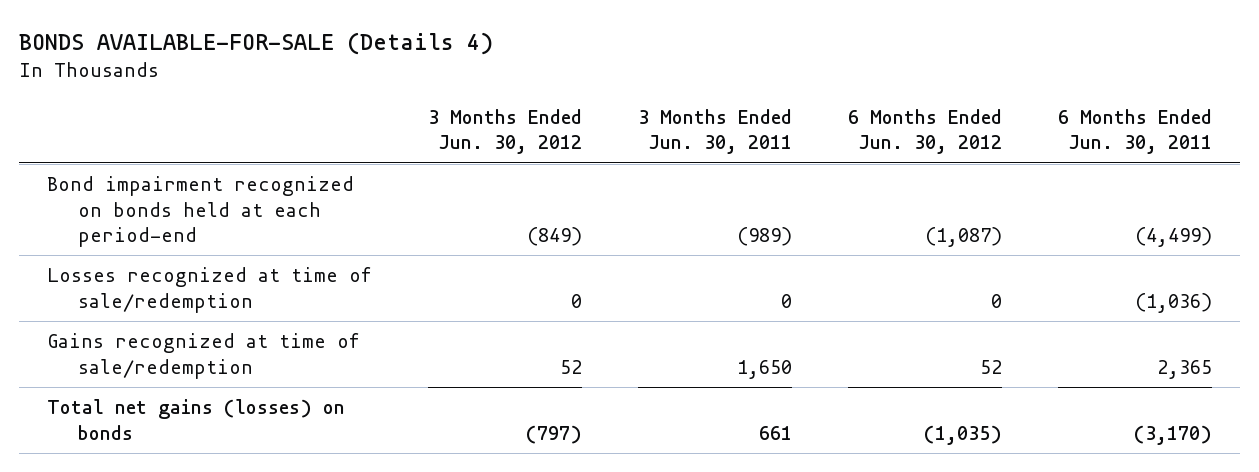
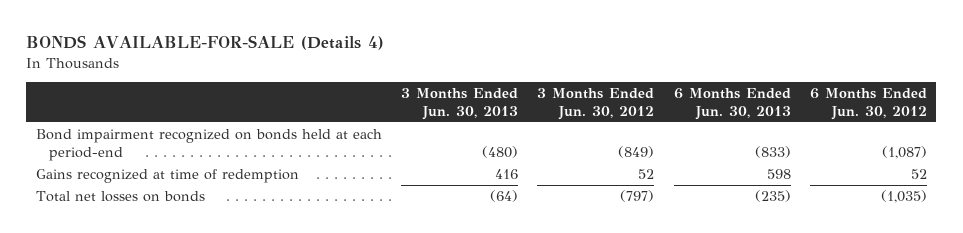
[637,108,792,155] 3 Months Ended Jun. 30, 2011 -> none
[1057,108,1212,155] 6 Months Ended Jun. 30, 2011 -> none
none -> [401,87,519,120] 3 Months Ended Jun. 30, 2013
none -> [673,87,791,120] 6 Months Ended Jun. 30, 2013
[46,267,372,313] Losses recognized at time of sale/redemption -> none
[46,333,360,379] Gains recognized at time of sale/redemption -> [35,168,299,183] Gains recognized at time of redemption
[46,399,345,440] Total net gains (losses) on bonds -> [35,190,205,202] Total net losses on bonds

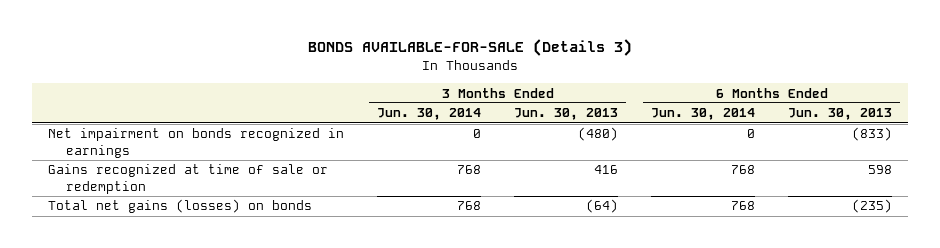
[26,35,385,51] BONDS AVAILABLE-FOR-SALE (Details 4) -> [308,39,633,57] BONDS AVAILABLE-FOR-SALE (Details 3)
[537,87,655,120] 3 Months Ended Jun. 30, 2012 -> none
[809,87,927,120] 6 Months Ended Jun. 30, 2012 -> none
none -> [377,108,482,121] Jun. 30, 2014
none -> [651,108,756,121] Jun. 30, 2014
[35,128,382,161] Bond impairment recognized on bonds held at each period-end -> [48,128,345,158] Net impairment on bonds recognized in earnings
[35,168,299,183] Gains recognized at time of redemption -> [48,164,329,194] Gains recognized at time of sale or redemption
[35,190,205,202] Total net losses on bonds -> [48,199,313,214] Total net gains (losses) on bonds

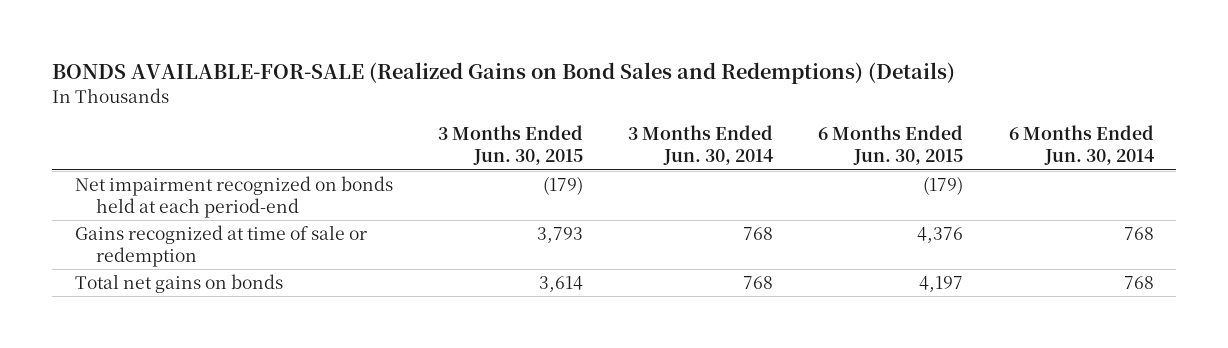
[308,39,633,57] BONDS AVAILABLE-FOR-SALE (Details 3) -> [51,62,955,85] BONDS AVAILABLE-FOR-SALE (Realized Gains on Bond Sales and Redemptions) (Details)
[514,108,619,121] Jun. 30, 2013 -> none
[788,108,893,121] Jun. 30, 2013 -> none
none -> [437,125,583,166] 3 Months Ended Jun. 30, 2015
none -> [818,125,964,166] 6 Months Ended Jun. 30, 2015
[48,128,345,158] Net impairment on bonds recognized in earnings -> none
none -> [74,175,393,219] Net impairment recognized on bonds held at each period-end
[48,199,313,214] Total net gains (losses) on bonds -> [74,273,283,293] Total net gains on bonds

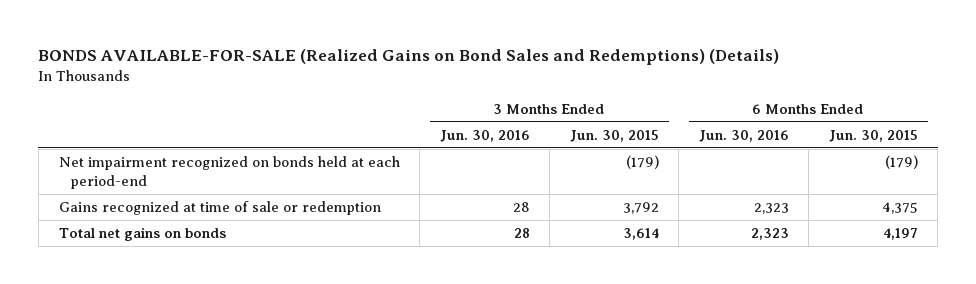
[628,125,774,166] 3 Months Ended Jun. 30, 2014 -> none
[1008,125,1154,166] 6 Months Ended Jun. 30, 2014 -> none
none -> [439,130,530,143] Jun. 30, 2016
none -> [698,130,789,143] Jun. 30, 2016
[536,226,583,243] 3,793 -> [622,202,659,215] 3,792
[917,226,964,243] 4,376 -> [881,202,918,215] 4,375

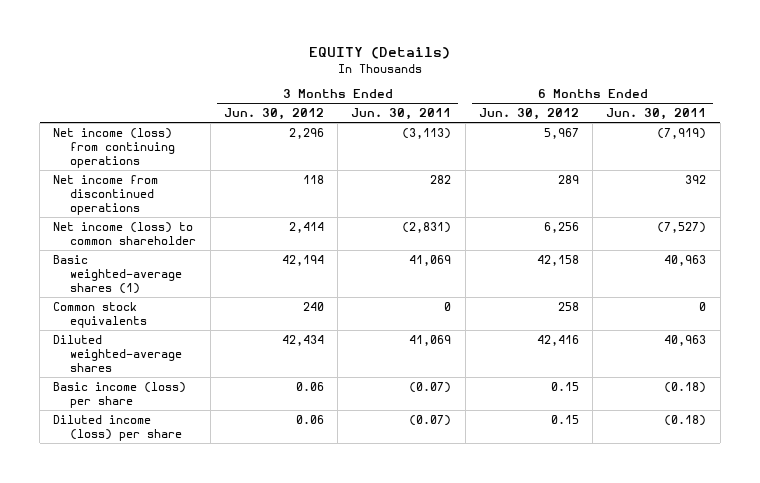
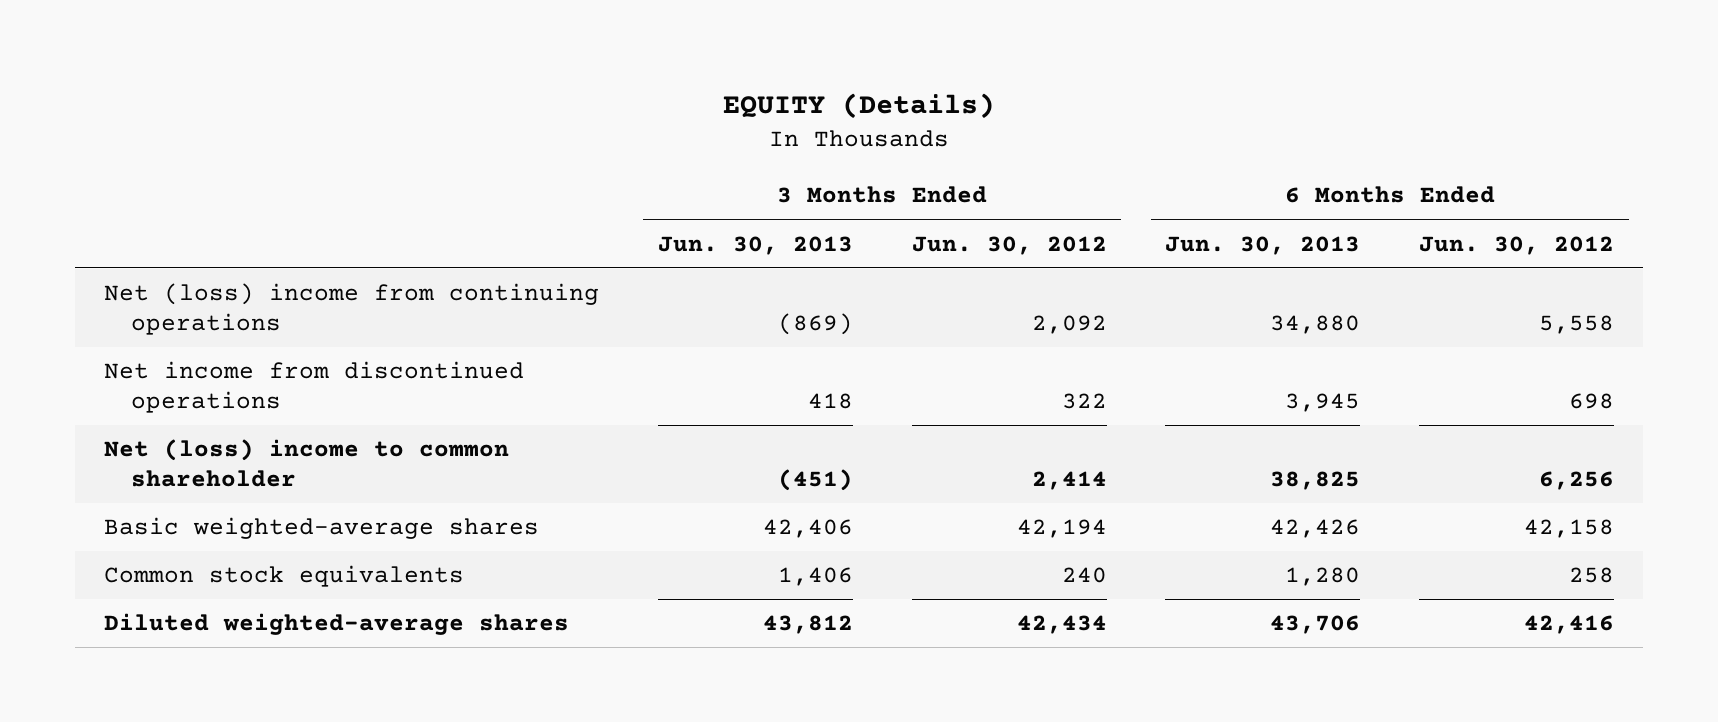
[351,108,452,121] Jun. 30, 2011 -> none
[606,108,707,121] Jun. 30, 2011 -> none
none -> [657,235,853,255] Jun. 30, 2013
none -> [1165,235,1361,255] Jun. 30, 2013
[53,127,176,169] Net income (loss) from continuing operations -> [104,283,600,335] Net (loss) income from continuing operations
[288,127,324,139] 2,296 -> [1031,314,1107,334] 2,092
[543,127,579,139] 5,967 -> [1539,314,1615,334] 5,558
[302,174,324,184] 118 -> [1061,392,1107,409] 322
[557,174,579,184] 289 -> [1569,392,1615,409] 698
[53,221,197,246] Net income (loss) to common shareholder -> [104,439,510,487] Net (loss) income to common shareholder
[53,254,183,295] Basic weighted-average shares (1) -> [104,517,540,540] Basic weighted-average shares
[53,381,187,409] Basic income (loss) per share -> none
[53,414,183,442] Diluted income (loss) per share -> none

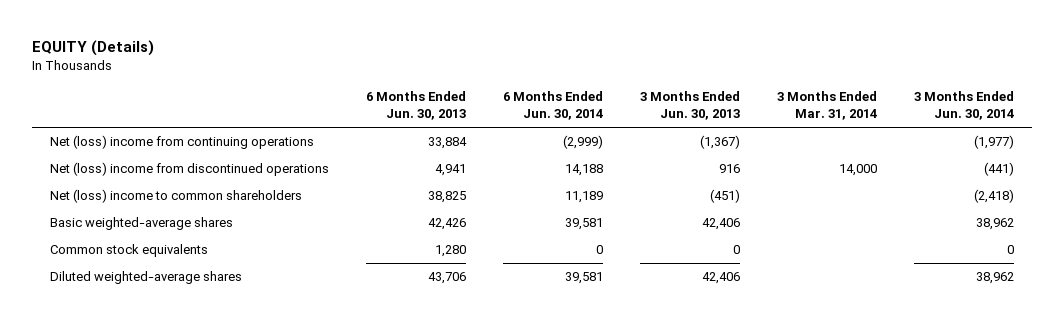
[911,235,1107,255] Jun. 30, 2012 -> none
[1419,235,1615,255] Jun. 30, 2012 -> none
none -> [503,91,604,121] 6 Months Ended Jun. 30, 2014
none -> [776,91,877,121] 3 Months Ended Mar. 31, 2014
none -> [913,91,1014,121] 3 Months Ended Jun. 30, 2014
[777,312,853,335] (869) -> [699,135,740,150] (1,367)
[1270,314,1361,334] 34,880 -> [428,137,468,150] 33,884
[104,361,525,413] Net income from discontinued operations -> [50,162,330,177] Net (loss) income from discontinued operations
[807,392,853,409] 418 -> [718,164,740,174] 916
[1285,392,1361,412] 3,945 -> [435,164,467,177] 4,941
[104,439,510,487] Net (loss) income to common shareholder -> [50,189,303,204] Net (loss) income to common shareholders
[777,567,853,587] 1,406 -> [732,245,740,255] 0
[762,615,853,635] 43,812 -> [701,272,740,285] 42,406

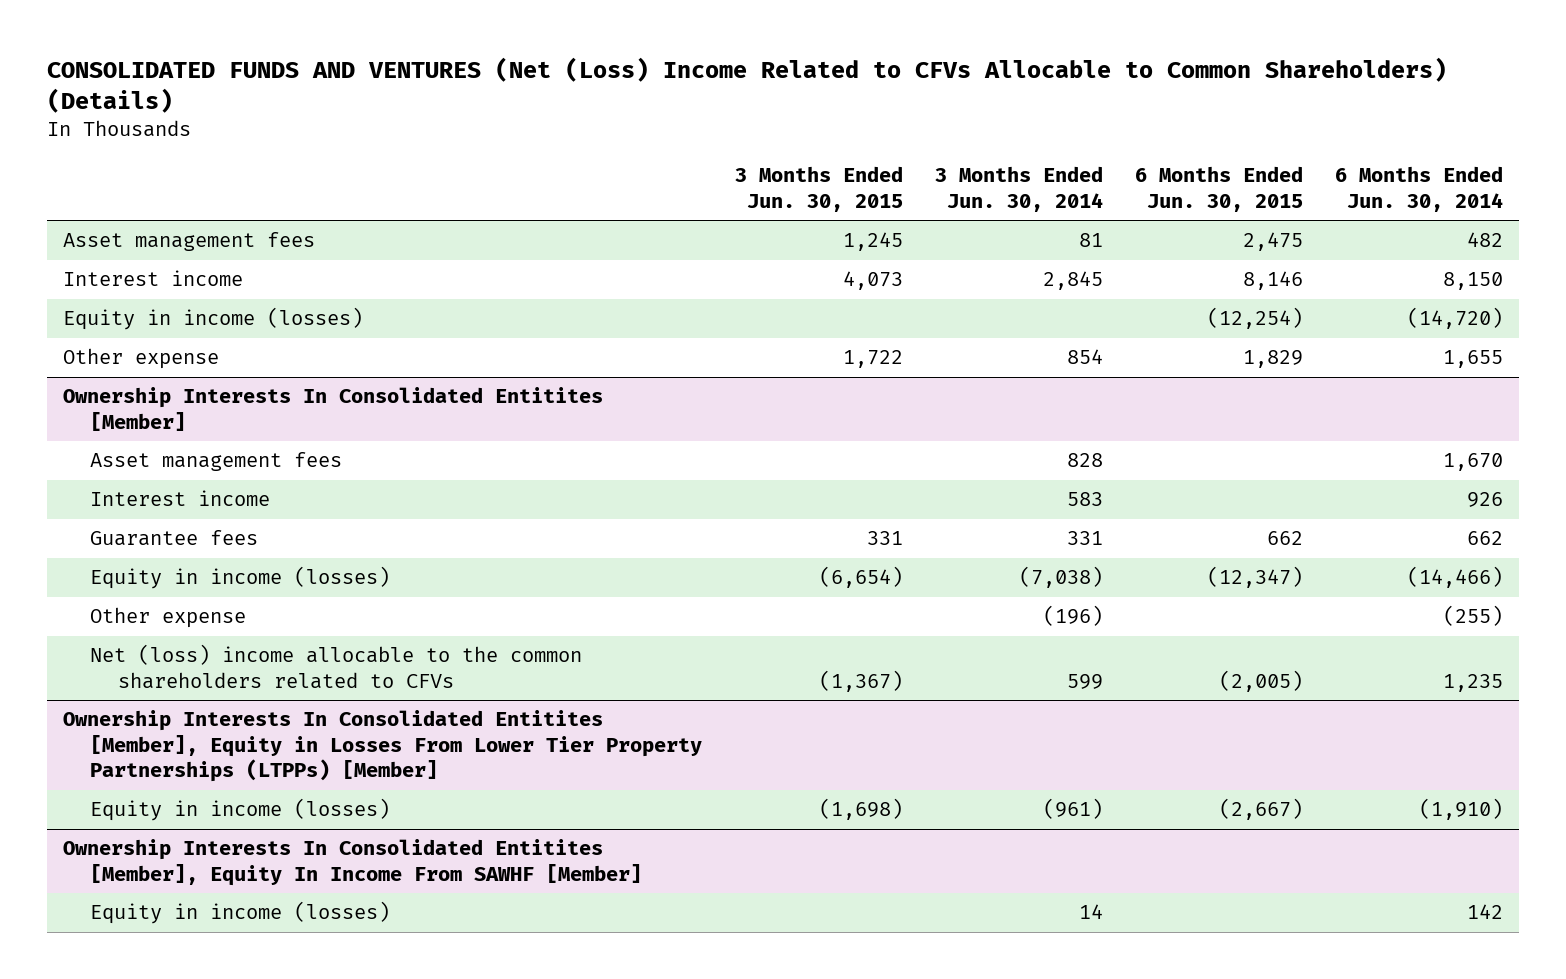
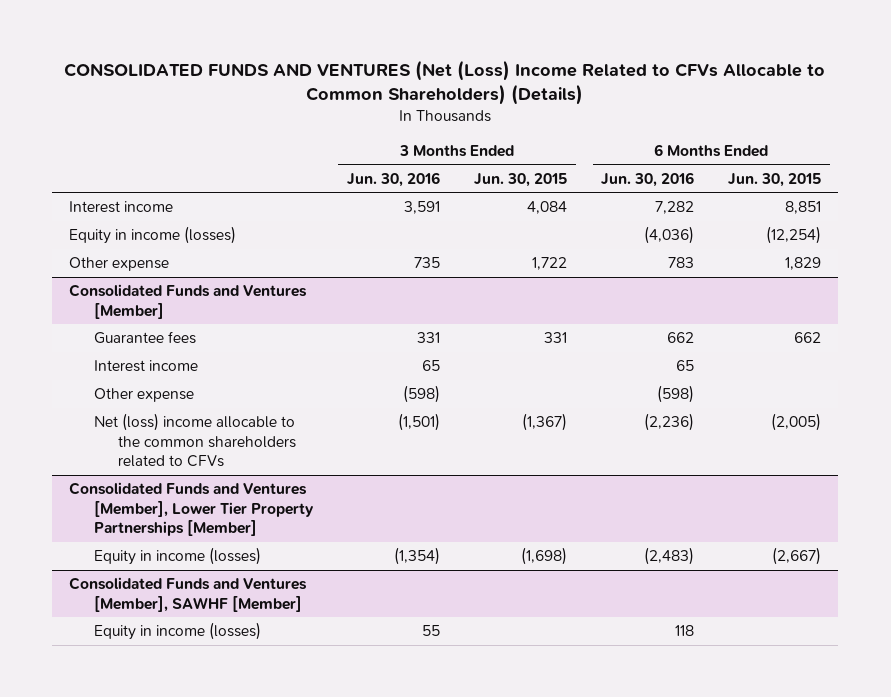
[934,166,1103,212] 3 Months Ended Jun. 30, 2014 -> none
[1335,166,1504,212] 6 Months Ended Jun. 30, 2014 -> none
none -> [346,171,440,187] Jun. 30, 2016
none -> [601,171,695,187] Jun. 30, 2016
[63,232,316,252] Asset management fees -> none
[842,271,903,291] 4,073 -> [527,201,568,215] 4,084
[1242,271,1303,291] 8,146 -> [785,201,822,215] 8,851
[63,387,604,431] Ownership Interests In Consolidated Entitites [Member] -> none
[90,452,343,472] Asset management fees -> none
[90,490,271,507] Interest income -> none
none -> [69,284,308,319] Consolidated Funds and Ventures [Member]
[90,566,391,590] Equity in income (losses) -> none
none -> [93,360,198,373] Interest income
[63,710,703,783] Ownership Interests In Consolidated Entitites [Member], Equity in Losses From Lower Tier Property Partnerships (LTPPs) [Member] -> none
none -> [69,482,314,537] Consolidated Funds and Ventures [Member], Lower Tier Property Partnerships [Member]
[63,839,643,886] Ownership Interests In Consolidated Entitites [Member], Equity In Income From SAWHF [Member] -> none
none -> [69,577,308,612] Consolidated Funds and Ventures [Member], SAWHF [Member]

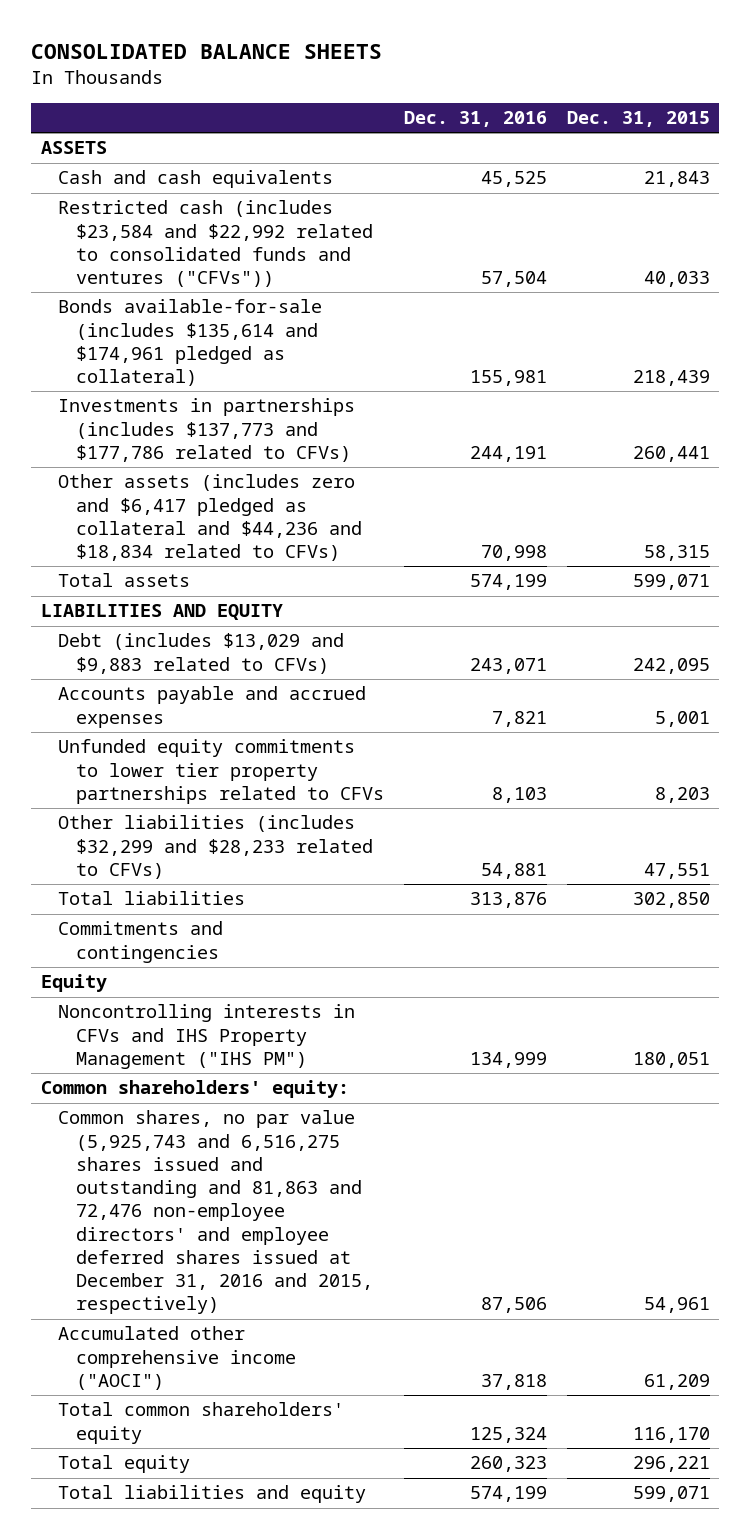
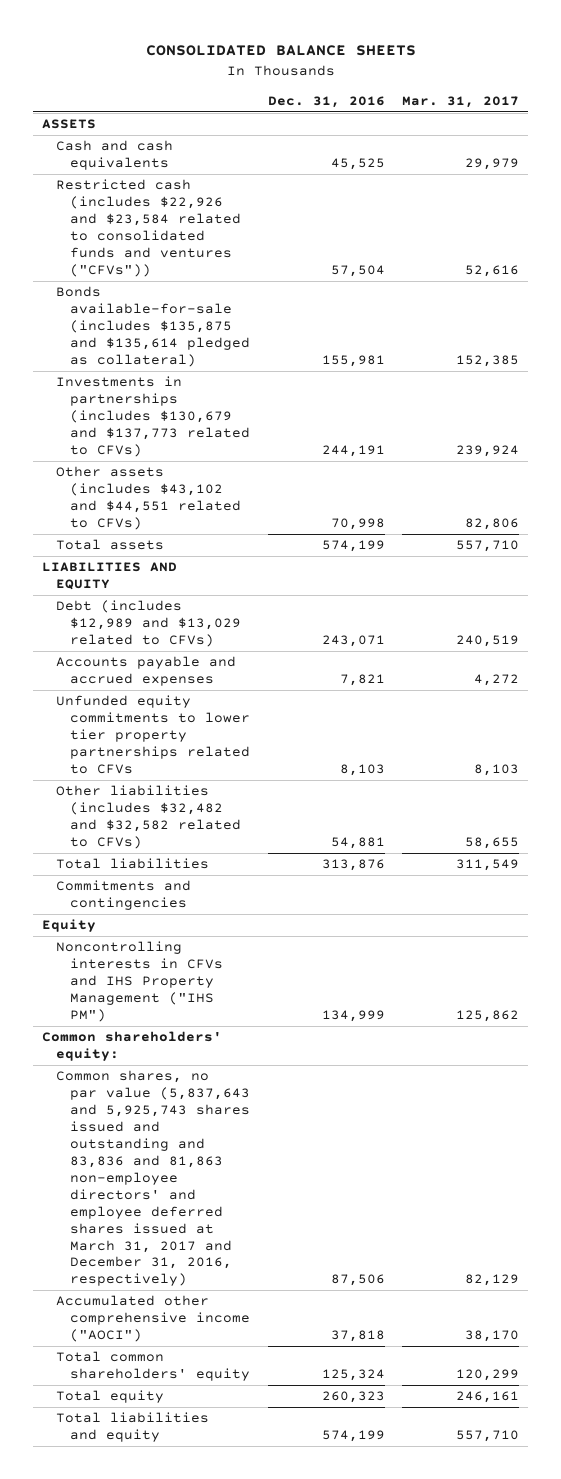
[566,111,710,128] Dec. 31, 2015 -> none
none -> [402,95,520,108] Mar. 31, 2017
[58,200,374,288] Restricted cash (includes $23,584 and $22,992 related to consolidated funds and ventures ("CFVs")) -> [56,179,242,277] Restricted cash (includes $22,926 and $23,584 related to consolidated funds and ventures ("CFVs"))
[58,299,323,387] Bonds available-for-sale (includes $135,614 and $174,961 pledged as collateral) -> [56,286,251,368] Bonds available-for-sale (includes $135,875 and $135,614 pledged as collateral)
[58,398,356,462] Investments in partnerships (includes $137,773 and $177,786 related to CFVs) -> [56,376,251,458] Investments in partnerships (includes $130,679 and $137,773 related to CFVs)
[58,474,363,562] Other assets (includes zero and $6,417 pledged as collateral and $44,236 and $18,834 related to CFVs) -> [56,466,242,531] Other assets (includes $43,102 and $44,551 related to CFVs)
[58,633,345,674] Debt (includes $13,029 and $9,883 related to CFVs) -> [56,600,242,648] Debt (includes $12,989 and $13,029 related to CFVs)
[58,815,374,879] Other liabilities (includes $32,299 and $28,233 related to CFVs) -> [56,785,242,850] Other liabilities (includes $32,482 and $32,582 related to CFVs)
[58,1110,374,1315] Common shares, no par value (5,925,743 and 6,516,275 shares issued and outstanding and 81,863 and 72,476 non-employee directors' and employee deferred shares issued at December 31, 2016 and 2015, respectively) -> [56,1070,251,1287] Common shares, no par value (5,837,643 and 5,925,743 shares issued and outstanding and 83,836 and 81,863 non-employee directors' and employee deferred shares issued at March 31, 2017 and December 31, 2016, respectively)

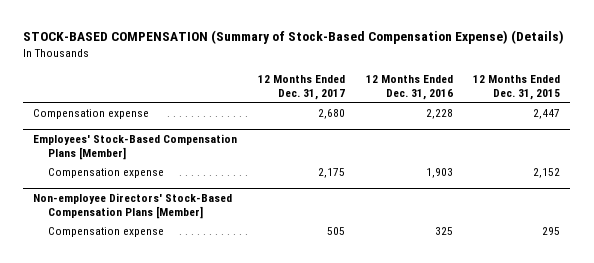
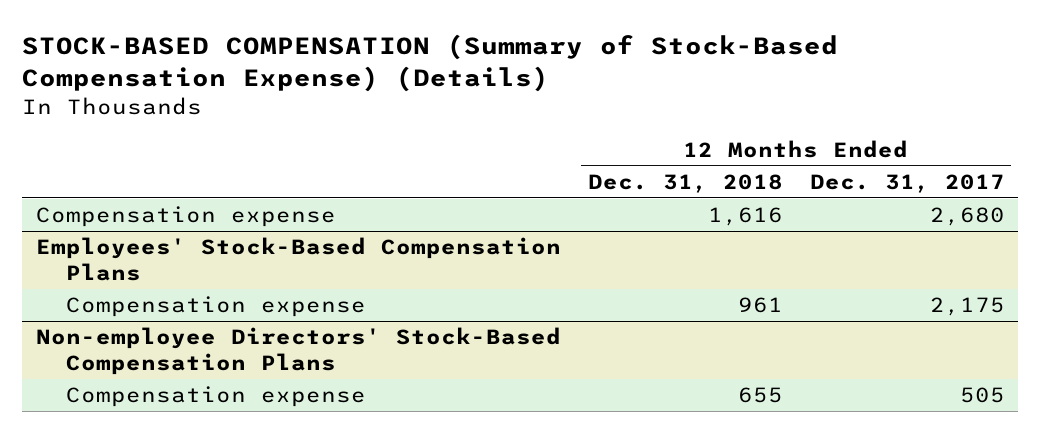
[365,74,453,100] 12 Months Ended Dec. 31, 2016 -> none
[473,74,561,100] 12 Months Ended Dec. 31, 2015 -> none
none -> [587,174,783,194] Dec. 31, 2018
[33,133,238,160] Employees' Stock-Based Compensation Plans [Member] -> [35,237,561,282] Employees' Stock-Based Compensation Plans
[33,192,233,219] Non-employee Directors' Stock-Based Compensation Plans [Member] -> [35,327,561,376] Non-employee Directors' Stock-Based Compensation Plans

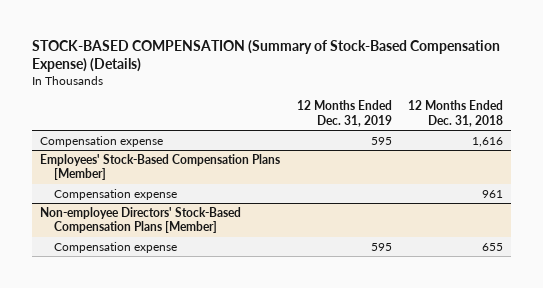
[809,174,1005,194] Dec. 31, 2017 -> none
none -> [296,100,392,128] 12 Months Ended Dec. 31, 2019
[35,237,561,282] Employees' Stock-Based Compensation Plans -> [40,153,281,181] Employees' Stock-Based Compensation Plans [Member]
[35,327,561,376] Non-employee Directors' Stock-Based Compensation Plans -> [40,206,242,234] Non-employee Directors' Stock-Based Compensation Plans [Member]

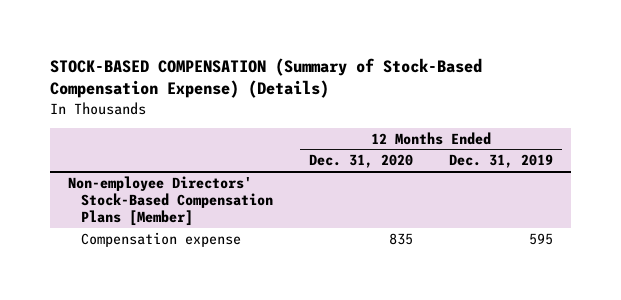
[408,100,504,128] 12 Months Ended Dec. 31, 2018 -> none
none -> [308,154,413,169] Dec. 31, 2020
[40,135,164,147] Compensation expense -> none
[40,153,281,181] Employees' Stock-Based Compensation Plans [Member] -> none
[54,188,178,200] Compensation expense -> none

